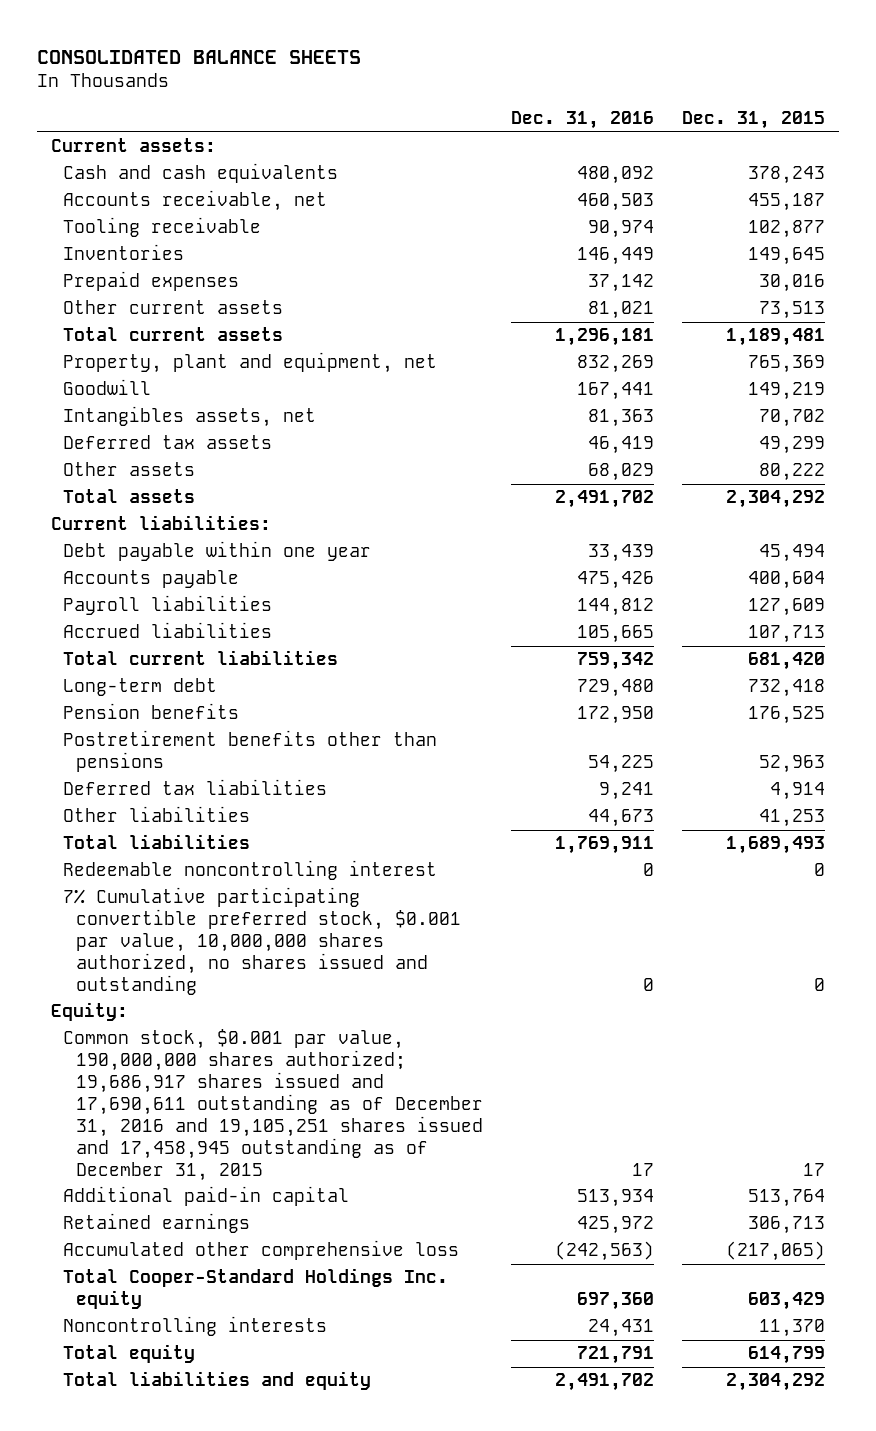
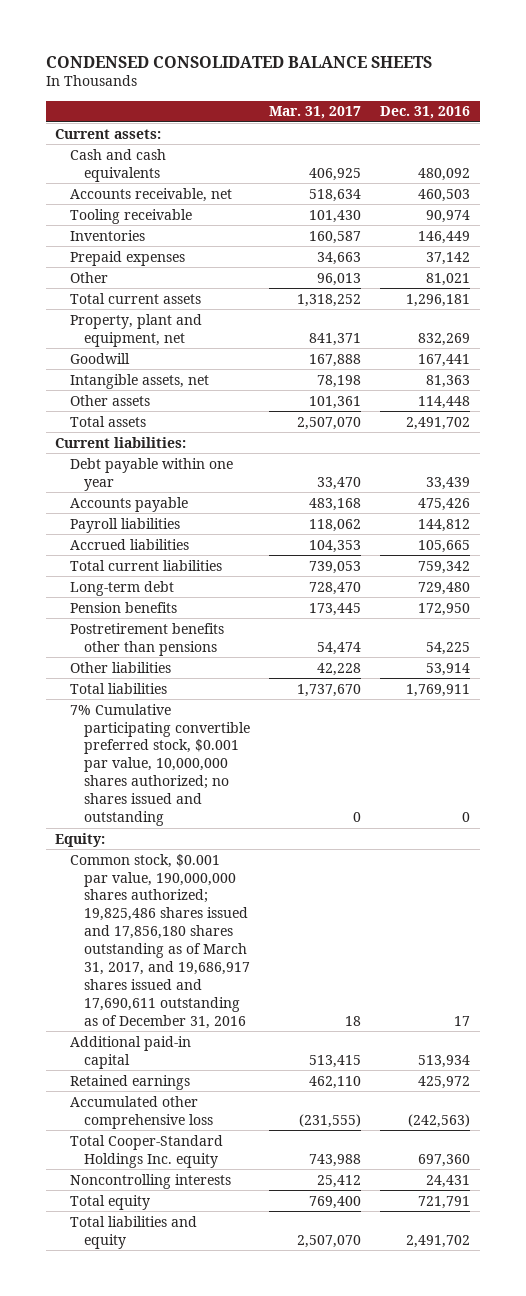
[36,49,361,64] CONSOLIDATED BALANCE SHEETS -> [45,55,432,68] CONDENSED CONSOLIDATED BALANCE SHEETS
[681,111,825,130] Dec. 31, 2015 -> none
none -> [269,106,362,120] Mar. 31, 2017
[63,300,284,315] Other current assets -> [69,271,108,283] Other
[63,435,273,450] Deferred tax assets -> none
[63,406,317,428] Intangibles assets, net -> [69,373,209,389] Intangible assets, net
[587,463,654,482] 68,029 -> [418,395,471,409] 114,448
[63,779,328,796] Deferred tax liabilities -> none
[587,809,654,828] 44,673 -> [426,662,471,676] 53,914
[63,860,438,881] Redeemable noncontrolling interest -> none
[63,887,461,995] 7% Cumulative participating convertible preferred stock, $0.001 par value, 10,000,000 shares authorized, no shares issued and outstanding -> [69,703,251,826] 7% Cumulative participating convertible preferred stock, $0.001 par value, 10,000,000 shares authorized; no shares issued and outstanding
[63,1029,483,1181] Common stock, $0.001 par value, 190,000,000 shares authorized; 19,686,917 shares issued and 17,690,611 outstanding as of December 31, 2016 and 19,105,251 shares issued and 17,458,945 outstanding as of December 31, 2015 -> [69,853,251,1029] Common stock, $0.001 par value, 190,000,000 shares authorized; 19,825,486 shares issued and 17,856,180 shares outstanding as of March 31, 2017, and 19,686,917 shares issued and 17,690,611 outstanding as of December 31, 2016

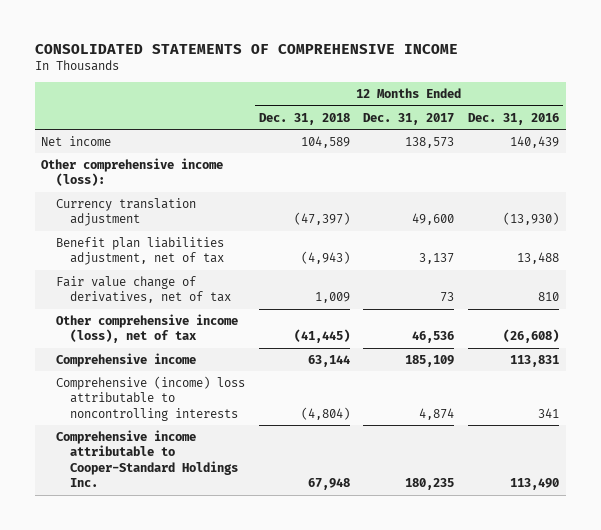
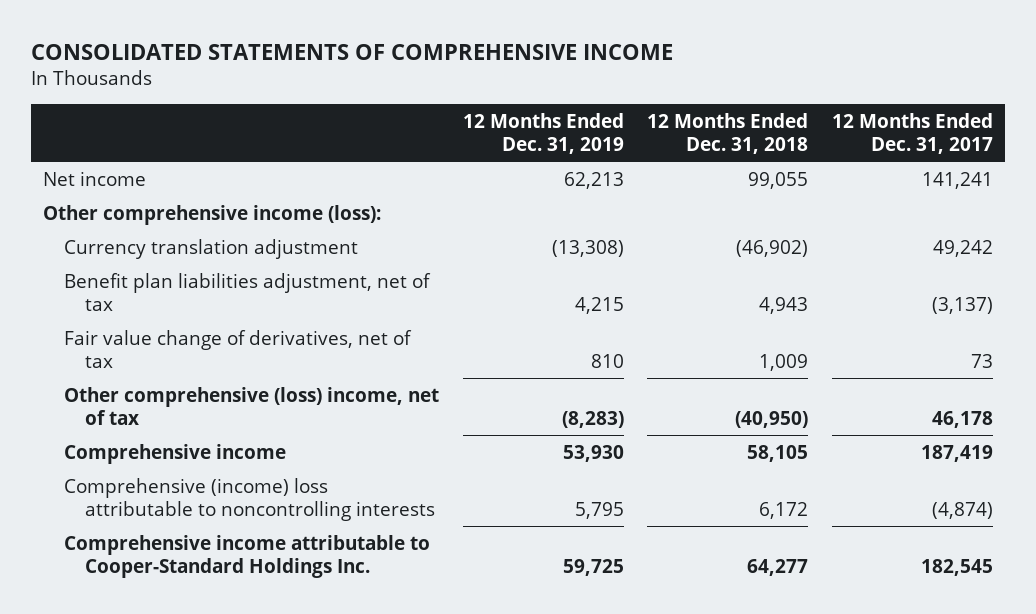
[468,112,560,125] Dec. 31, 2016 -> none
none -> [462,112,624,154] 12 Months Ended Dec. 31, 2019
[300,135,350,148] 104,589 -> [748,171,809,189] 99,055
[405,136,455,148] 138,573 -> [921,171,993,189] 141,241
[293,212,350,226] (47,397) -> [736,239,809,257] (46,902)
[412,213,455,226] 49,600 -> [932,239,993,257] 49,242
[300,251,350,265] (4,943) -> [759,296,809,314] 4,943
[419,253,455,265] 3,137 -> [931,296,993,314] (3,137)
[55,313,238,344] Other comprehensive income (loss), net of tax -> [64,386,440,425] Other comprehensive (loss) income, net of tax
[293,329,350,344] (41,445) -> [735,410,809,428] (40,950)
[412,331,455,344] 46,536 -> [931,410,993,428] 46,178
[307,354,350,367] 63,144 -> [747,444,809,462] 58,105
[405,354,455,367] 185,109 -> [920,444,993,462] 187,419
[300,406,350,420] (4,804) -> [759,501,809,519] 6,172
[419,407,455,420] 4,874 -> [931,501,993,519] (4,874)
[307,478,350,491] 67,948 -> [747,558,809,576] 64,277
[405,478,455,491] 180,235 -> [920,558,993,576] 182,545

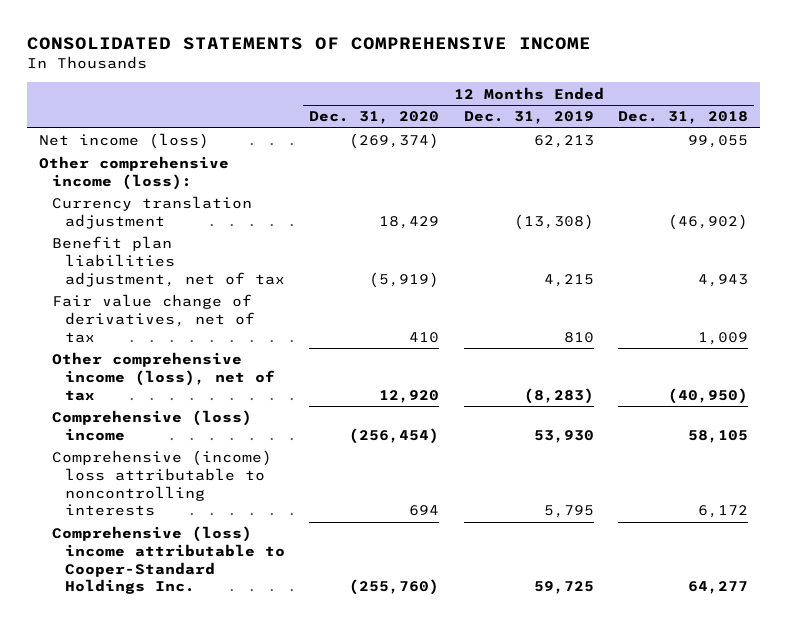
[831,112,993,154] 12 Months Ended Dec. 31, 2017 -> none
none -> [309,111,440,125] Dec. 31, 2020
[42,170,146,186] Net income -> [39,133,210,150] Net income (loss)
[64,386,440,425] Other comprehensive (loss) income, net of tax -> [51,352,275,401] Other comprehensive income (loss), net of tax
[64,443,287,464] Comprehensive income -> [51,410,252,441] Comprehensive (loss) income
[64,534,431,578] Comprehensive income attributable to Cooper-Standard Holdings Inc. -> [51,526,285,595] Comprehensive (loss) income attributable to Cooper-Standard Holdings Inc.

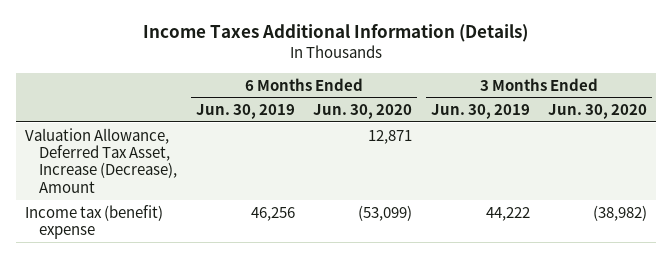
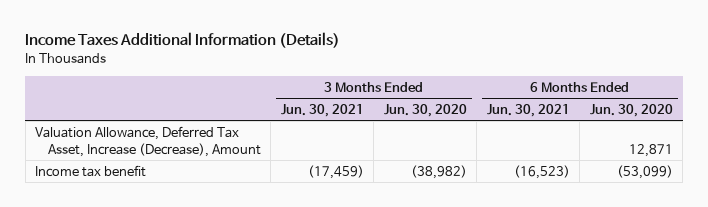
[195,103,295,119] Jun. 30, 2019 -> none
[430,103,530,119] Jun. 30, 2019 -> none
none -> [280,103,364,117] Jun. 30, 2021
none -> [486,103,570,117] Jun. 30, 2021
[24,204,163,239] Income tax (benefit) expense -> [35,164,147,177] Income tax benefit

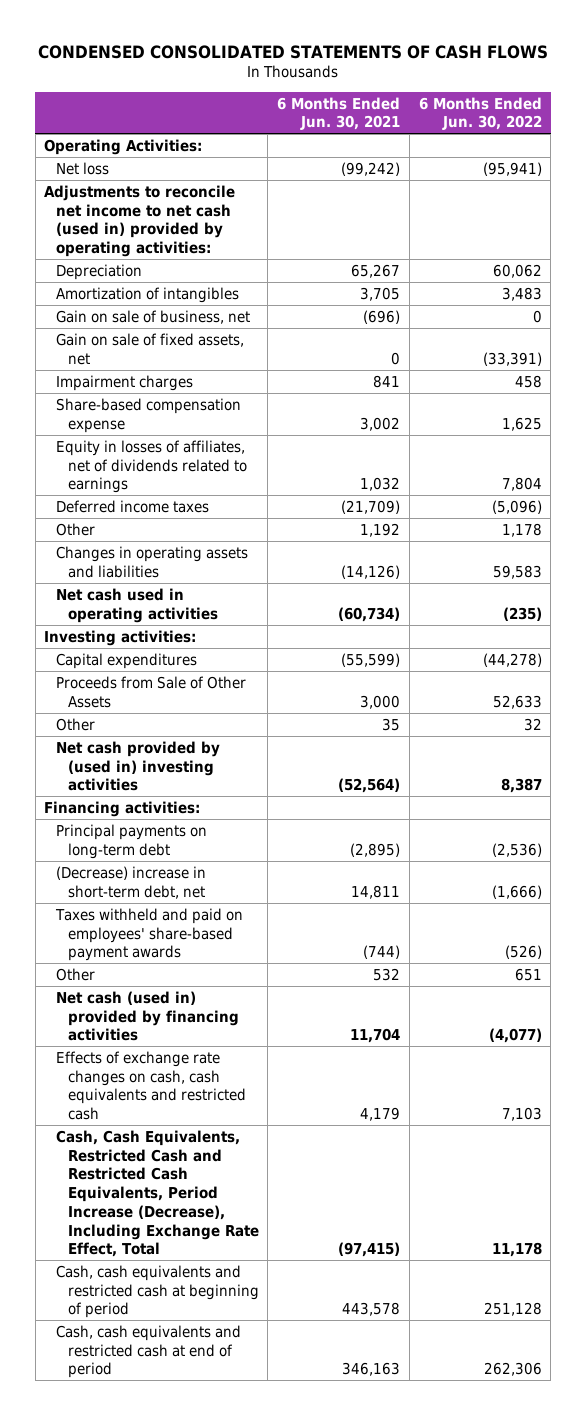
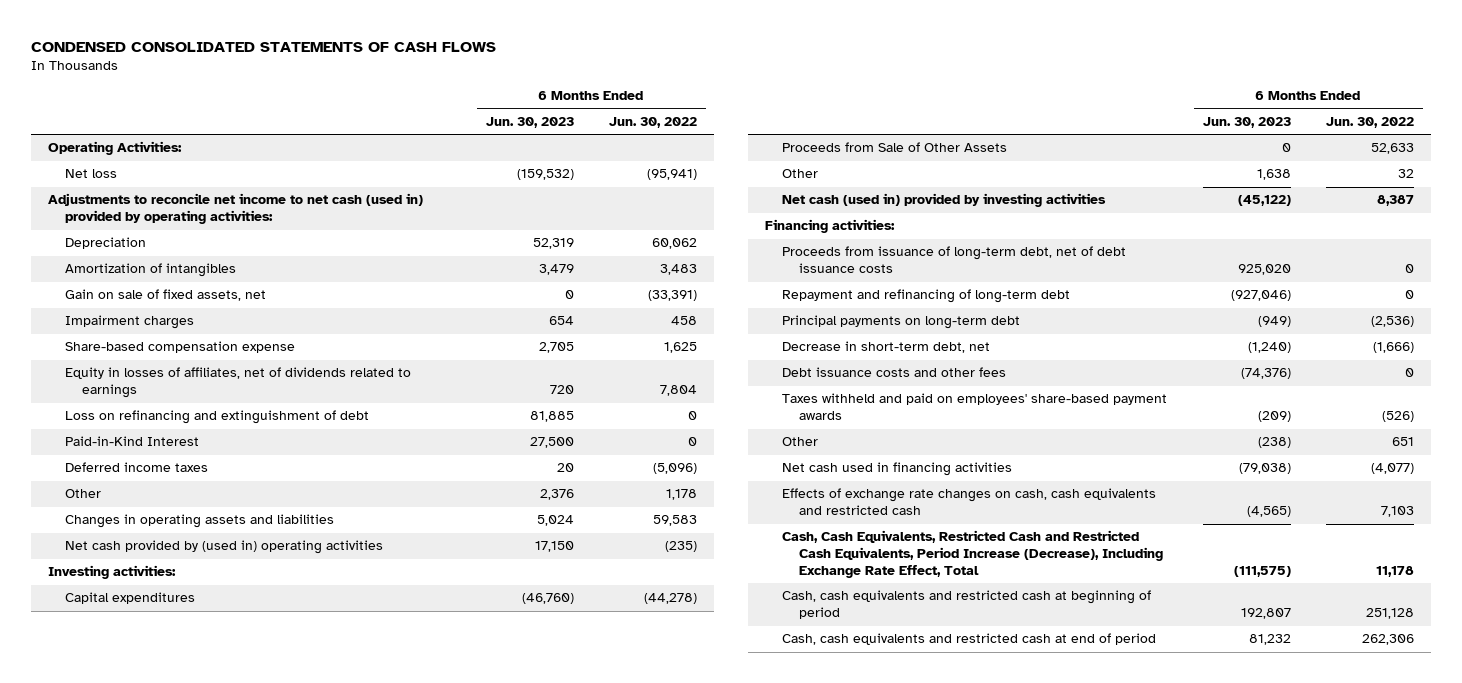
[277,96,401,131] 6 Months Ended Jun. 30, 2021 -> none
none -> [485,116,574,128] Jun. 30, 2023
[55,309,250,324] Gain on sale of business, net -> none
none -> [65,410,370,425] Loss on refinancing and extinguishment of debt
none -> [65,436,200,447] Paid-in-Kind Interest
[55,587,218,623] Net cash used in operating activities -> [65,540,384,555] Net cash provided by (used in) operating activities
[55,740,220,792] Net cash provided by (used in) investing activities -> [782,193,1107,208] Net cash (used in) provided by investing activities
none -> [782,246,1127,274] Proceeds from issuance of long-term debt, net of debt issuance costs
none -> [782,289,1071,304] Repayment and refinancing of long-term debt
[55,865,206,899] (Decrease) increase in short-term debt, net -> [782,341,991,354] Decrease in short-term debt, net
none -> [782,367,1007,378] Debt issuance costs and other fees
[55,990,239,1042] Net cash (used in) provided by financing activities -> [782,462,1013,477] Net cash used in financing activities

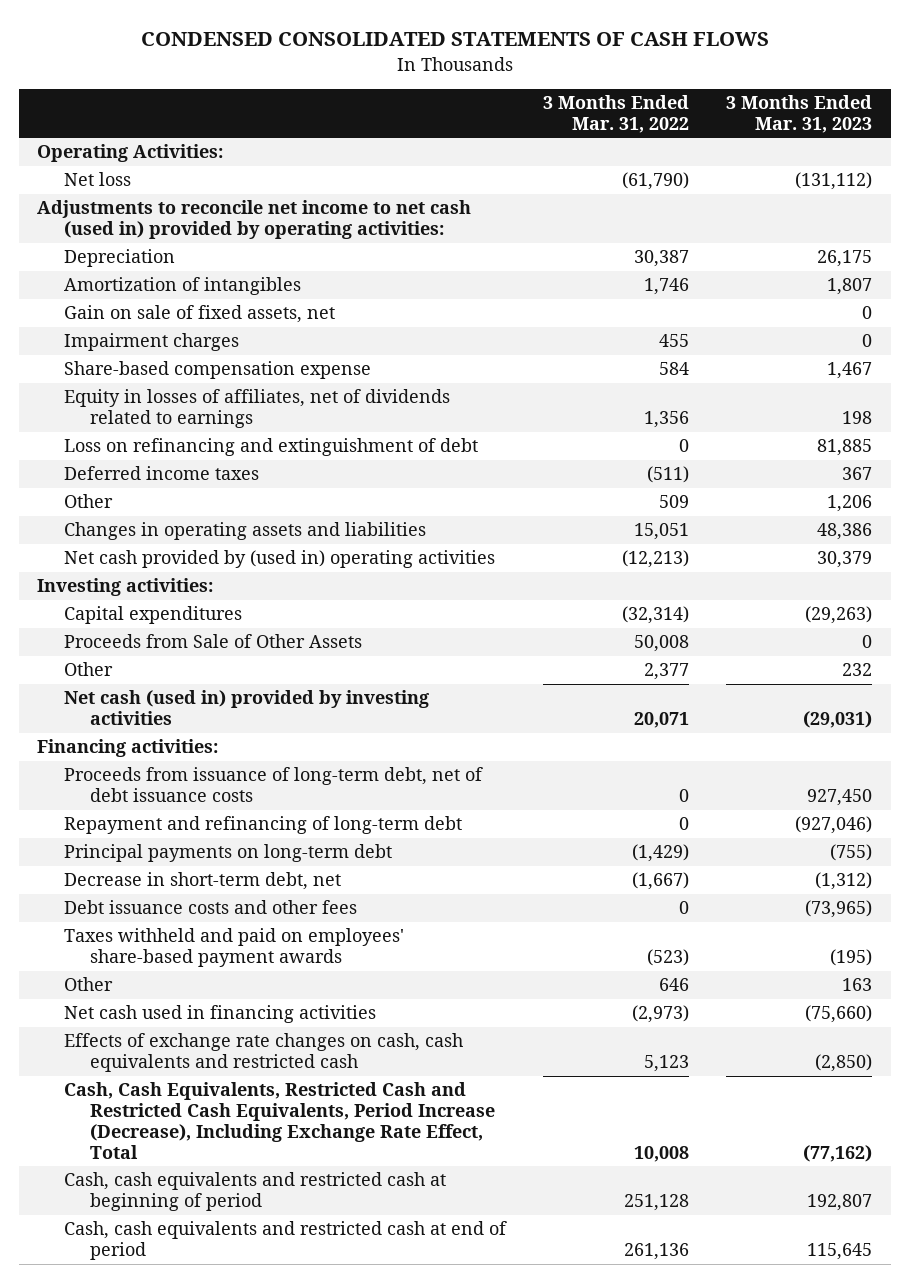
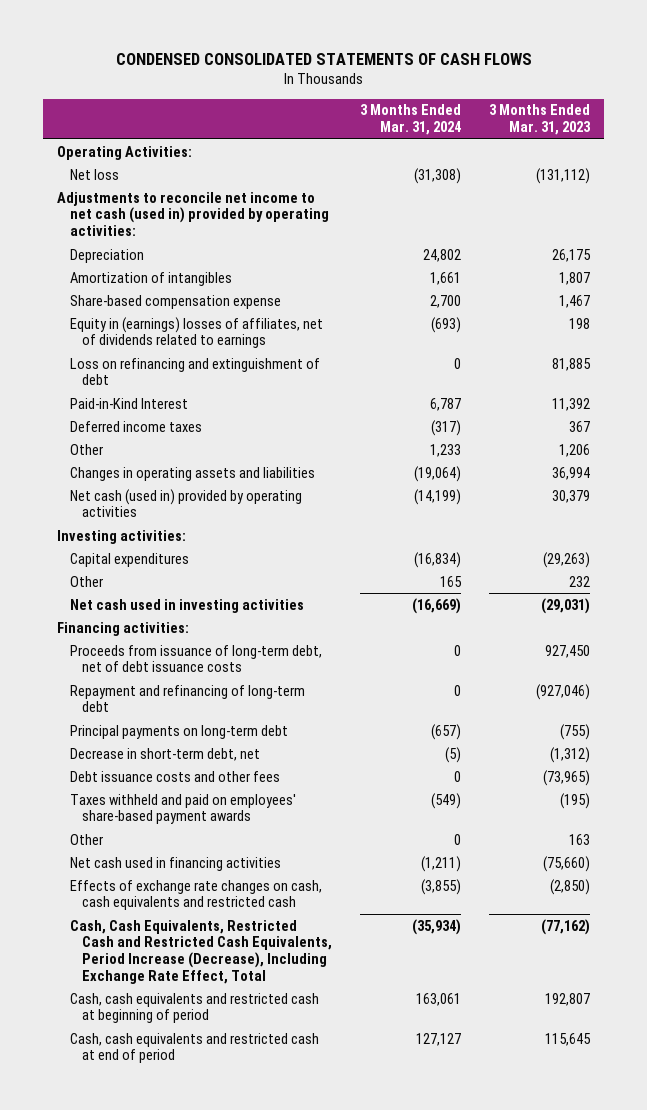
[542,94,689,133] 3 Months Ended Mar. 31, 2022 -> none
none -> [360,104,462,136] 3 Months Ended Mar. 31, 2024
[63,305,335,324] Gain on sale of fixed assets, net -> none
[63,333,239,352] Impairment charges -> none
[63,389,450,429] Equity in losses of affiliates, net of dividends related to earnings -> [69,316,323,349] Equity in (earnings) losses of affiliates, net of dividends related to earnings
none -> [69,397,188,409] Paid-in-Kind Interest
[816,523,872,541] 48,386 -> [552,466,591,480] 36,994
[63,550,495,569] Net cash provided by (used in) operating activities -> [69,488,302,518] Net cash (used in) provided by operating activities
[63,634,362,649] Proceeds from Sale of Other Assets -> none
[63,690,429,726] Net cash (used in) provided by investing activities -> [69,598,304,613] Net cash used in investing activities

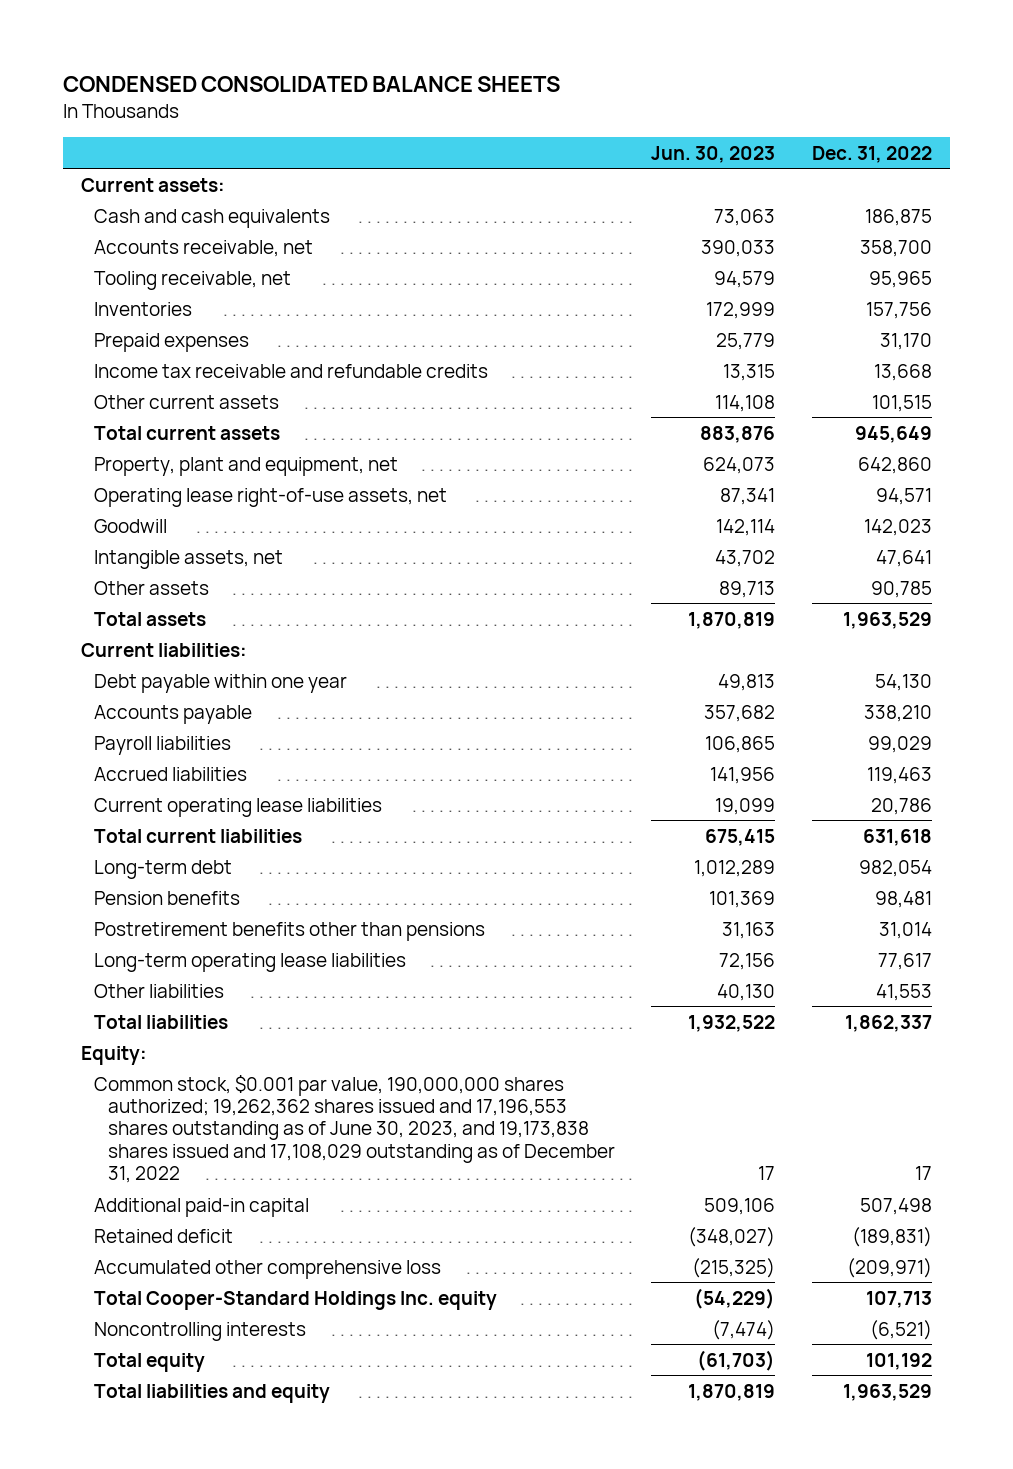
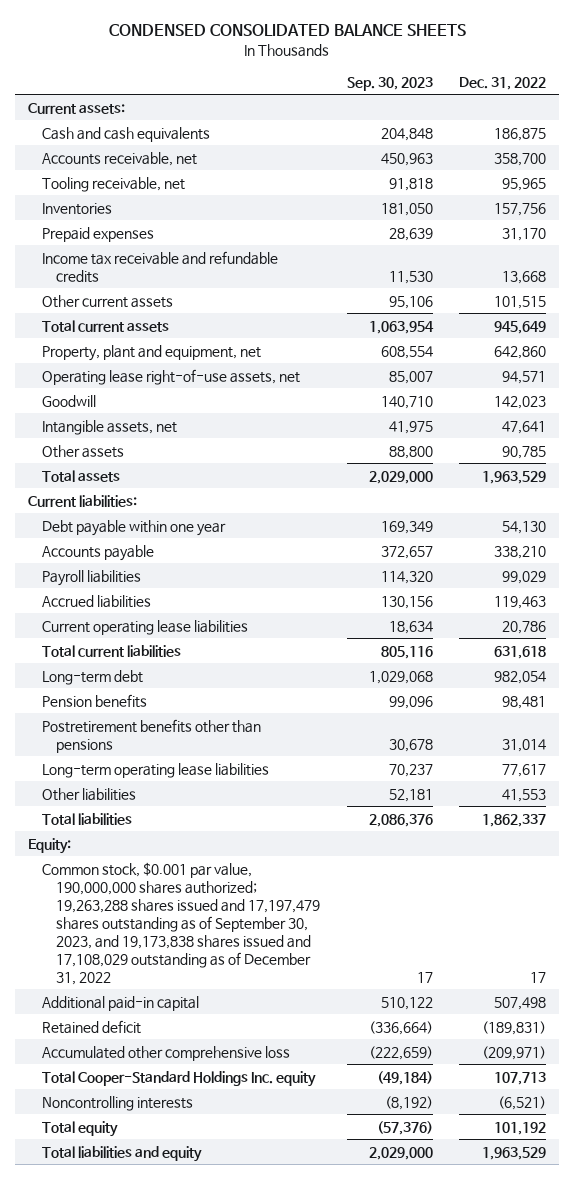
[651,145,776,163] Jun. 30, 2023 -> none
none -> [346,76,433,91] Sep. 30, 2023
[94,1074,615,1183] Common stock, $0.001 par value, 190,000,000 shares authorized; 19,262,362 shares issued and 17,196,553 shares outstanding as of June 30, 2023, and 19,173,838 shares issued and 17,108,029 outstanding as of December 31, 2022 -> [42,861,321,985] Common stock, $0.001 par value, 190,000,000 shares authorized; 19,263,288 shares issued and 17,197,479 shares outstanding as of September 30, 2023, and 19,173,838 shares issued and 17,108,029 outstanding as of December 31, 2022

